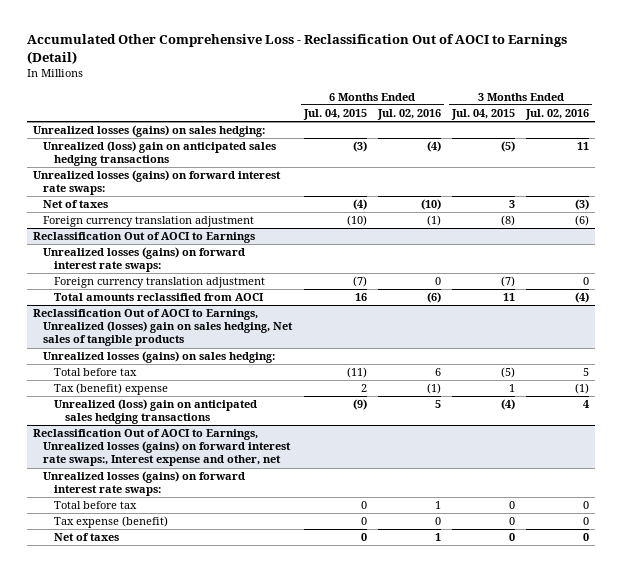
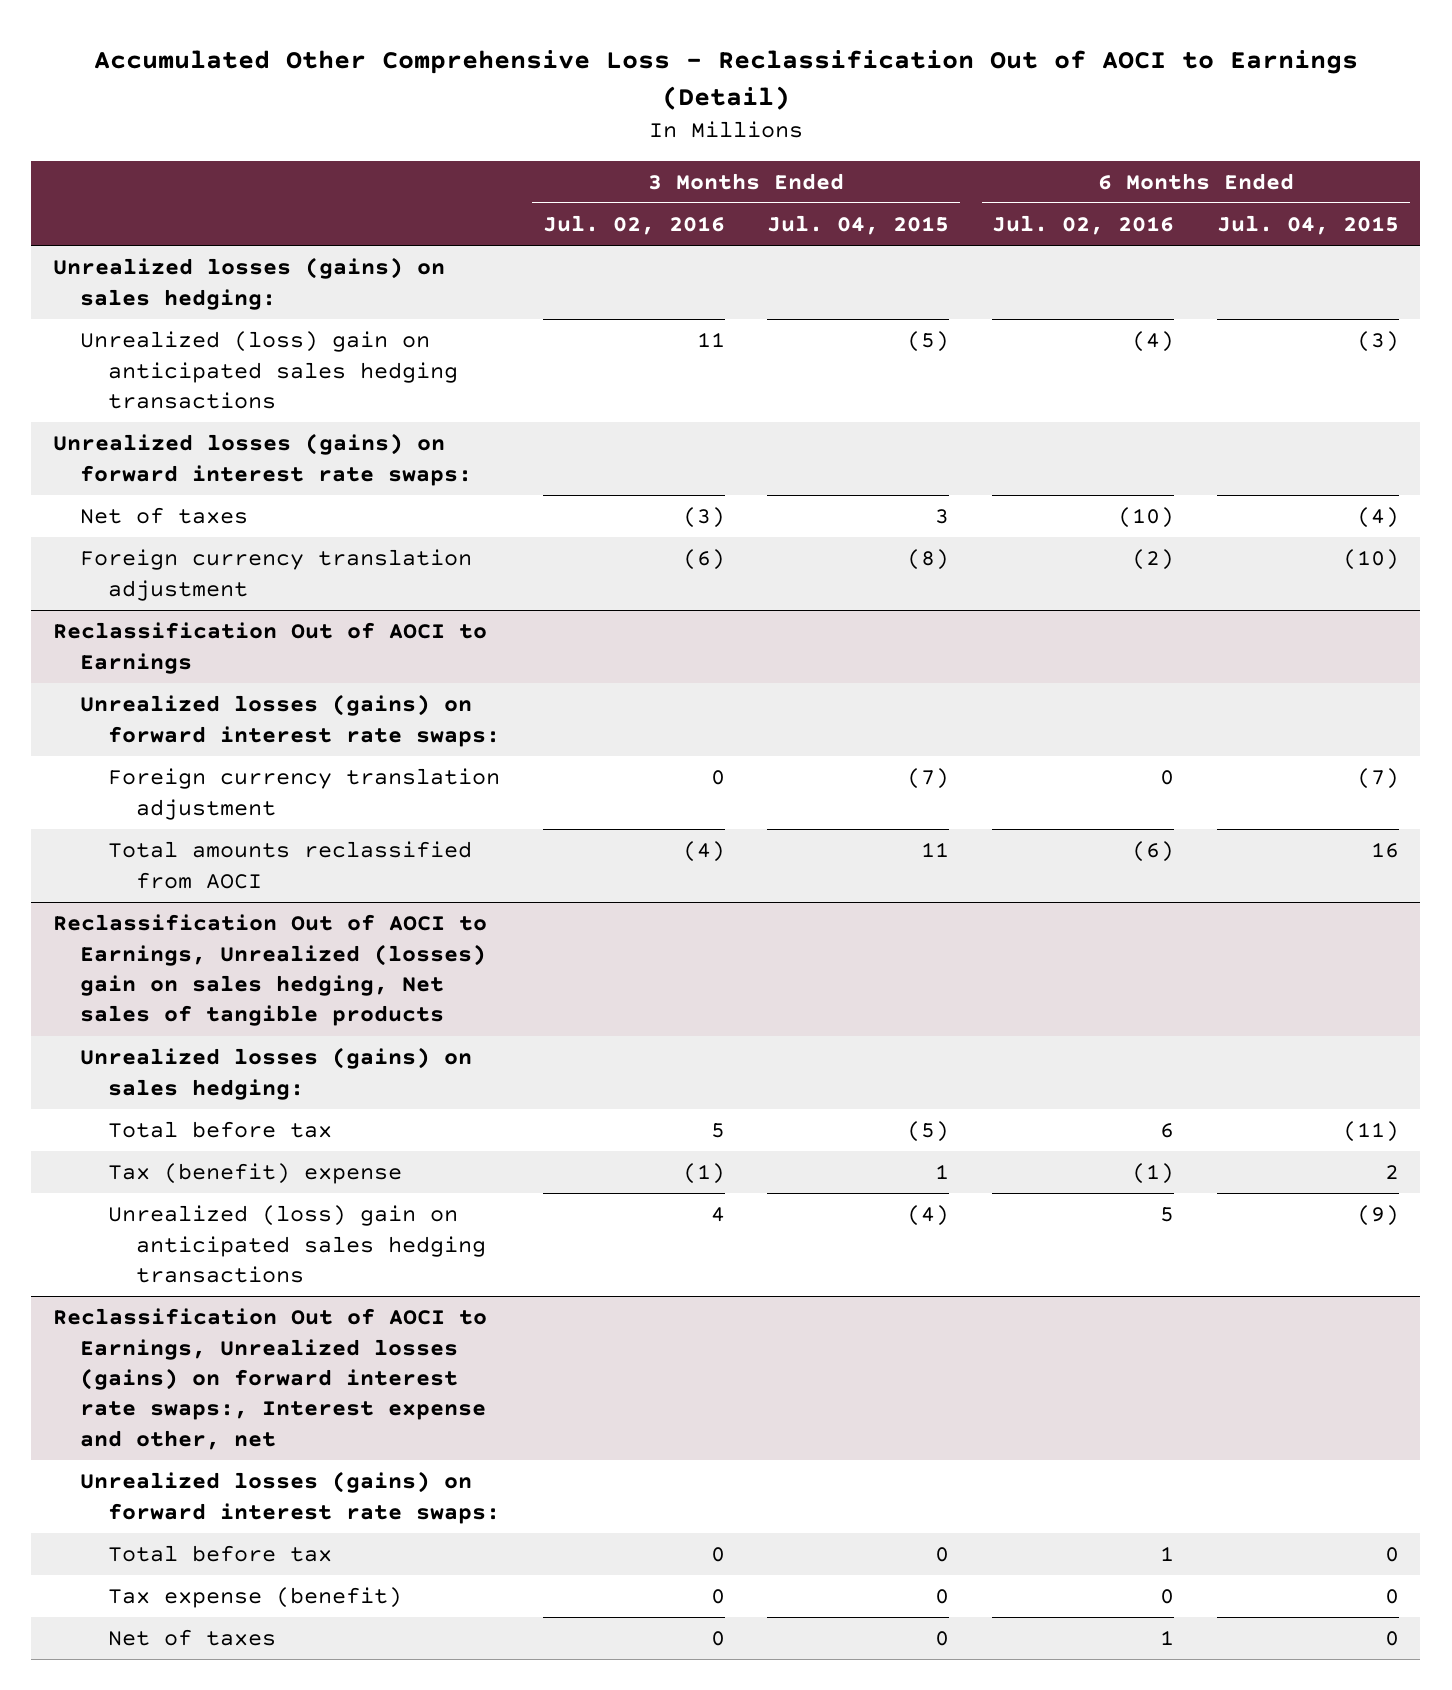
[426,215,441,227] (1) -> [1132,549,1175,571] (2)

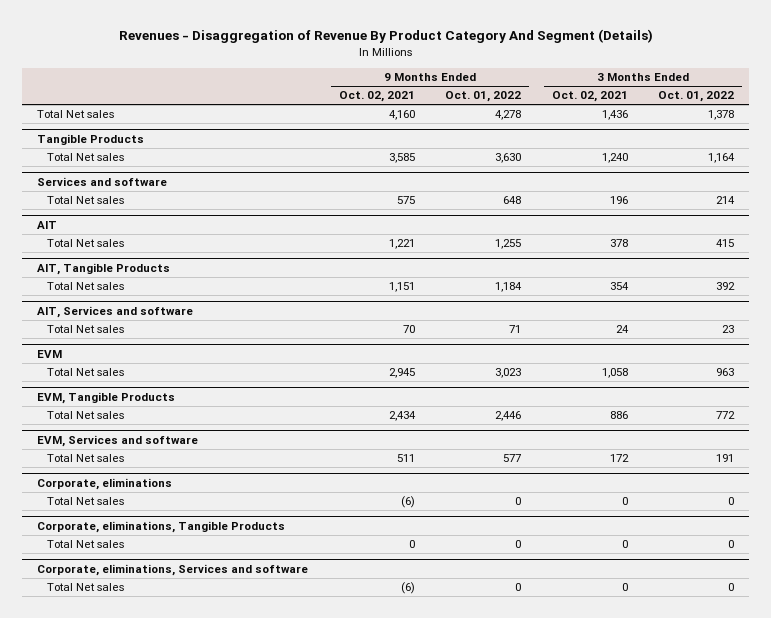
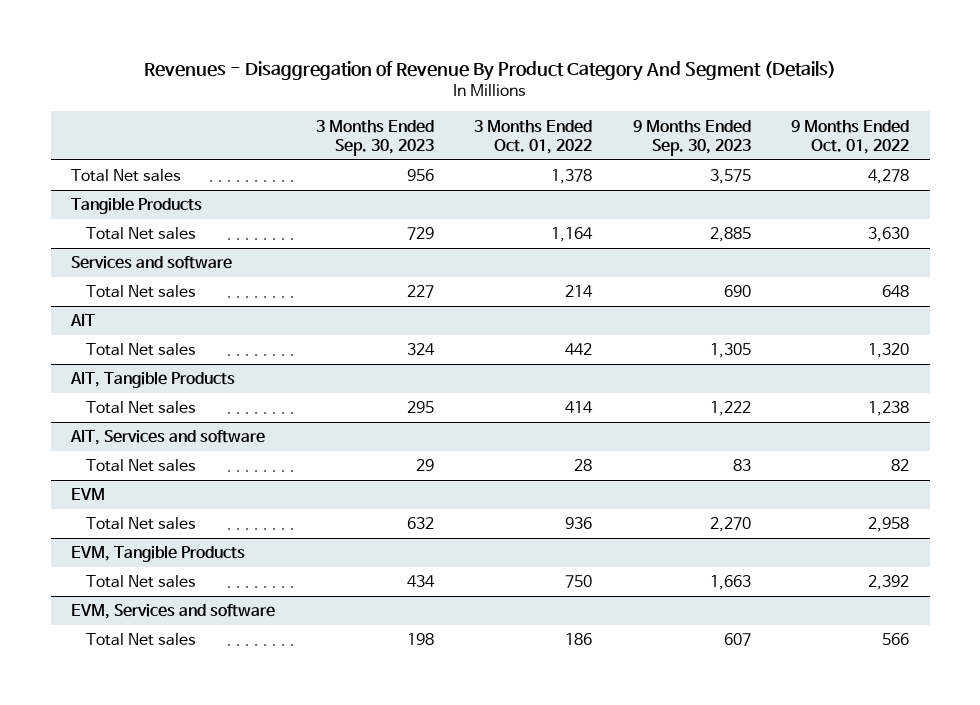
[338,91,415,103] Oct. 02, 2021 -> none
[551,91,628,103] Oct. 02, 2021 -> none
none -> [315,119,434,156] 3 Months Ended Sep. 30, 2023
none -> [632,119,751,156] 9 Months Ended Sep. 30, 2023
[495,239,522,250] 1,255 -> [868,343,910,359] 1,320
[715,239,734,248] 415 -> [565,343,593,356] 442
[495,282,523,293] 1,184 -> [868,401,910,417] 1,238
[715,282,735,291] 392 -> [565,401,594,414] 414
[509,325,522,334] 71 -> [891,459,910,472] 82
[721,325,734,334] 23 -> [574,459,593,472] 28
[495,368,522,379] 3,023 -> [868,517,910,533] 2,958
[715,368,734,377] 963 -> [565,517,593,530] 936
[495,411,522,422] 2,446 -> [868,575,910,591] 2,392
[715,411,735,420] 772 -> [565,575,593,589] 750
[37,478,173,491] Corporate, eliminations -> none
[46,497,124,506] Total Net sales -> none
[37,521,286,534] Corporate, eliminations, Tangible Products -> none
[46,540,124,549] Total Net sales -> none
[37,564,309,577] Corporate, eliminations, Services and software -> none
[46,583,124,592] Total Net sales -> none
[503,454,522,463] 577 -> [882,633,910,646] 566
[715,454,734,463] 191 -> [565,633,593,646] 186

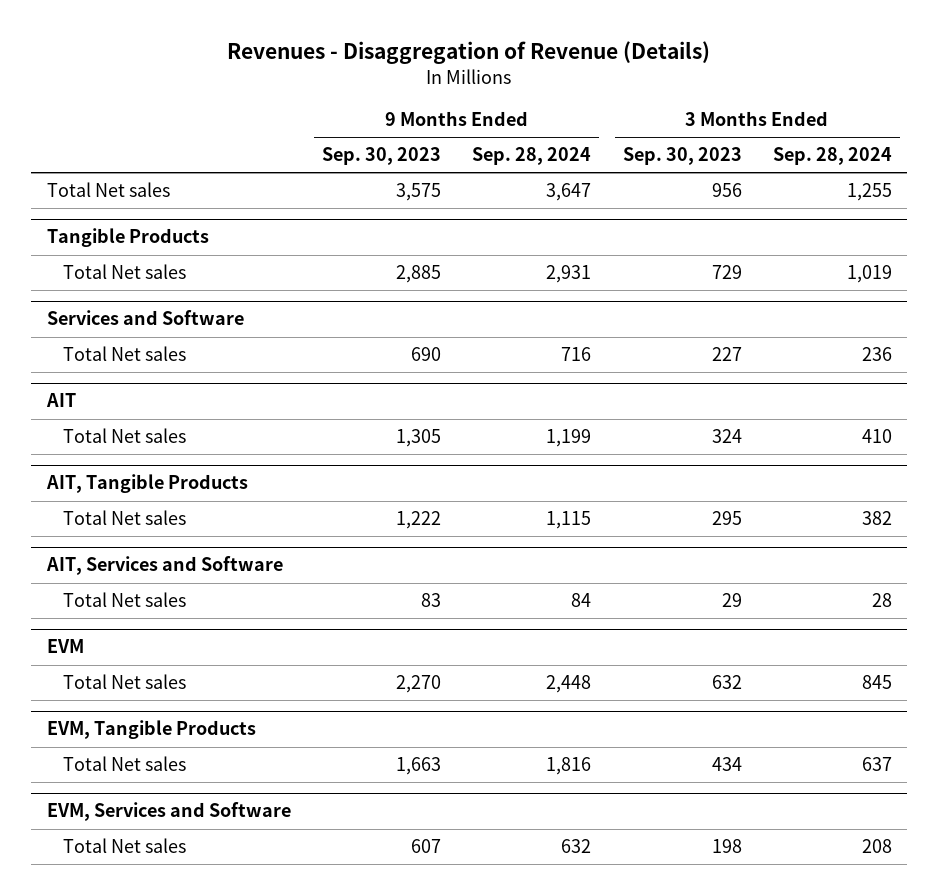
[144,60,837,81] Revenues - Disaggregation of Revenue By Product Category And Segment (Details) -> [227,41,711,65] Revenues - Disaggregation of Revenue (Details)
[474,119,593,154] 3 Months Ended Oct. 01, 2022 -> none
[791,119,910,154] 9 Months Ended Oct. 01, 2022 -> none
none -> [472,147,592,166] Sep. 28, 2024
none -> [772,147,892,166] Sep. 28, 2024
[71,256,233,270] Services and software -> [46,310,244,326] Services and Software
[70,430,266,446] AIT, Services and software -> [45,556,283,576] AIT, Services and Software
[71,604,276,620] EVM, Services and software -> [46,802,291,822] EVM, Services and Software

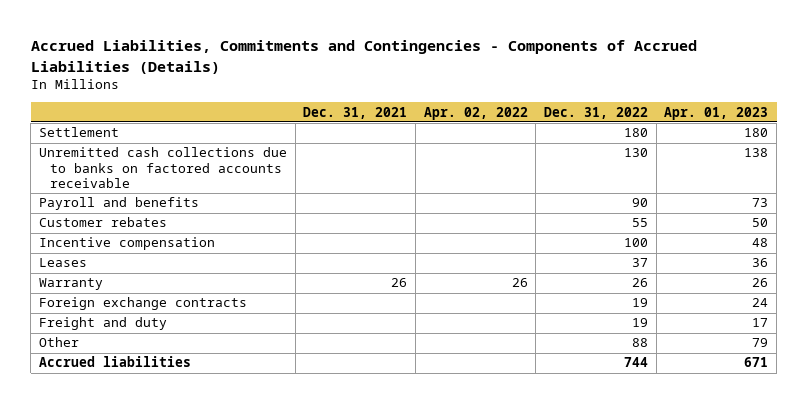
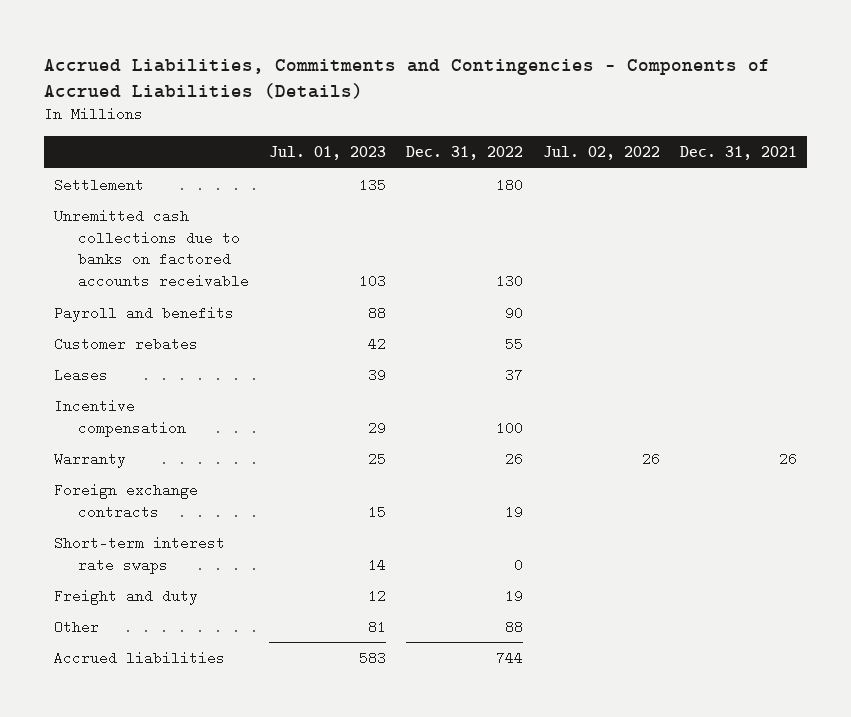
[423,106,528,120] Apr. 02, 2022 -> none
[664,106,769,120] Apr. 01, 2023 -> none
none -> [269,146,387,161] Jul. 01, 2023
none -> [543,146,661,161] Jul. 02, 2022
[38,237,215,251] Incentive compensation -> [54,398,187,437] Incentive compensation
none -> [54,535,226,574] Short-term interest rate swaps

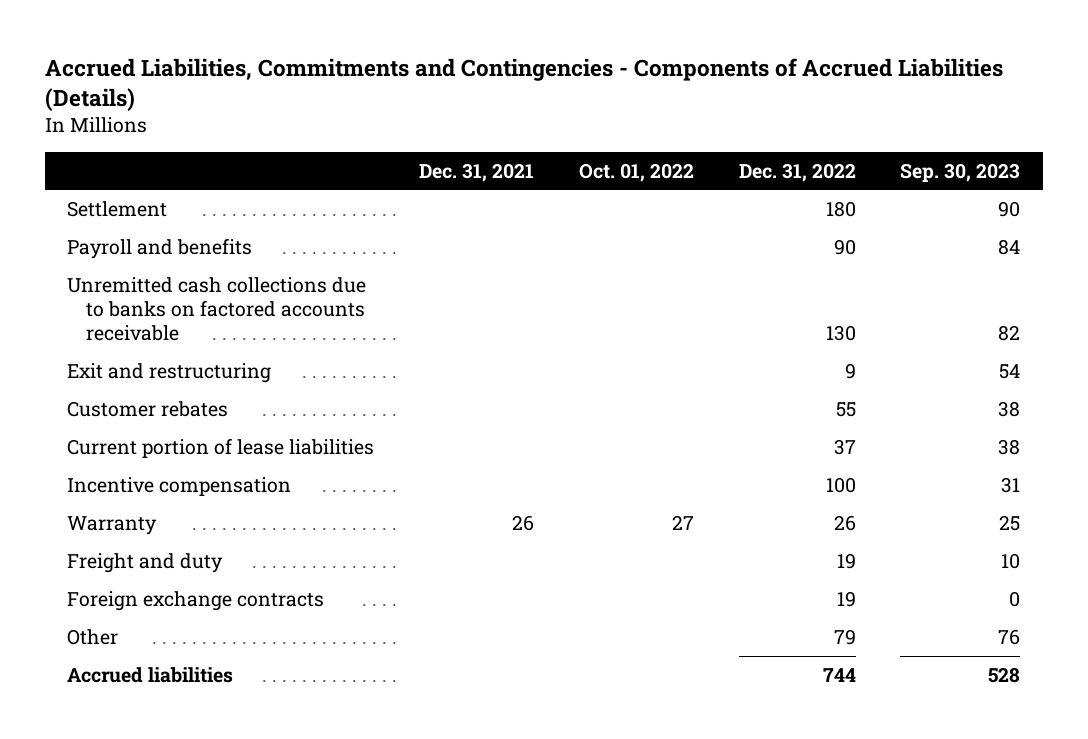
[269,146,387,161] Jul. 01, 2023 -> none
[543,146,661,161] Jul. 02, 2022 -> none
none -> [578,162,694,182] Oct. 01, 2022
none -> [900,162,1021,182] Sep. 30, 2023
[54,208,250,289] Unremitted cash collections due to banks on factored accounts receivable -> [67,276,367,342] Unremitted cash collections due to banks on factored accounts receivable
none -> [67,362,272,383] Exit and restructuring
[54,367,109,382] Leases -> [67,437,375,458] Current portion of lease liabilities
[54,535,226,574] Short-term interest rate swaps -> none
[54,482,199,519] Foreign exchange contracts -> [67,590,325,611] Foreign exchange contracts
[505,619,524,634] 88 -> [833,628,856,645] 79

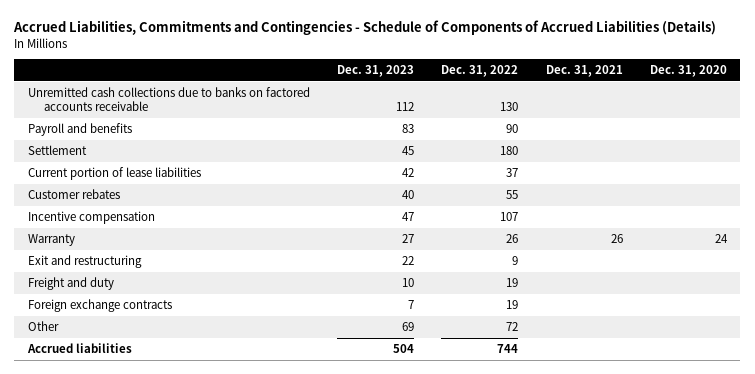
[45,57,1004,111] Accrued Liabilities, Commitments and Contingencies - Components of Accrued Liabilities (Details) -> [13,20,717,36] Accrued Liabilities, Commitments and Contingencies - Schedule of Components of Accrued Liabilities (Details)
[578,162,694,182] Oct. 01, 2022 -> none
[900,162,1021,182] Sep. 30, 2023 -> none
none -> [337,65,415,78] Dec. 31, 2023
none -> [649,65,727,78] Dec. 31, 2020
[67,237,253,259] Payroll and benefits -> [27,123,132,137] Payroll and benefits
[67,200,168,217] Settlement -> [27,145,87,156] Settlement
[67,400,229,417] Customer rebates -> [27,189,120,200] Customer rebates
[825,476,856,493] 100 -> [500,212,519,222] 107
[67,362,272,383] Exit and restructuring -> [27,255,142,269] Exit and restructuring
[833,628,856,645] 79 -> [506,322,519,332] 72

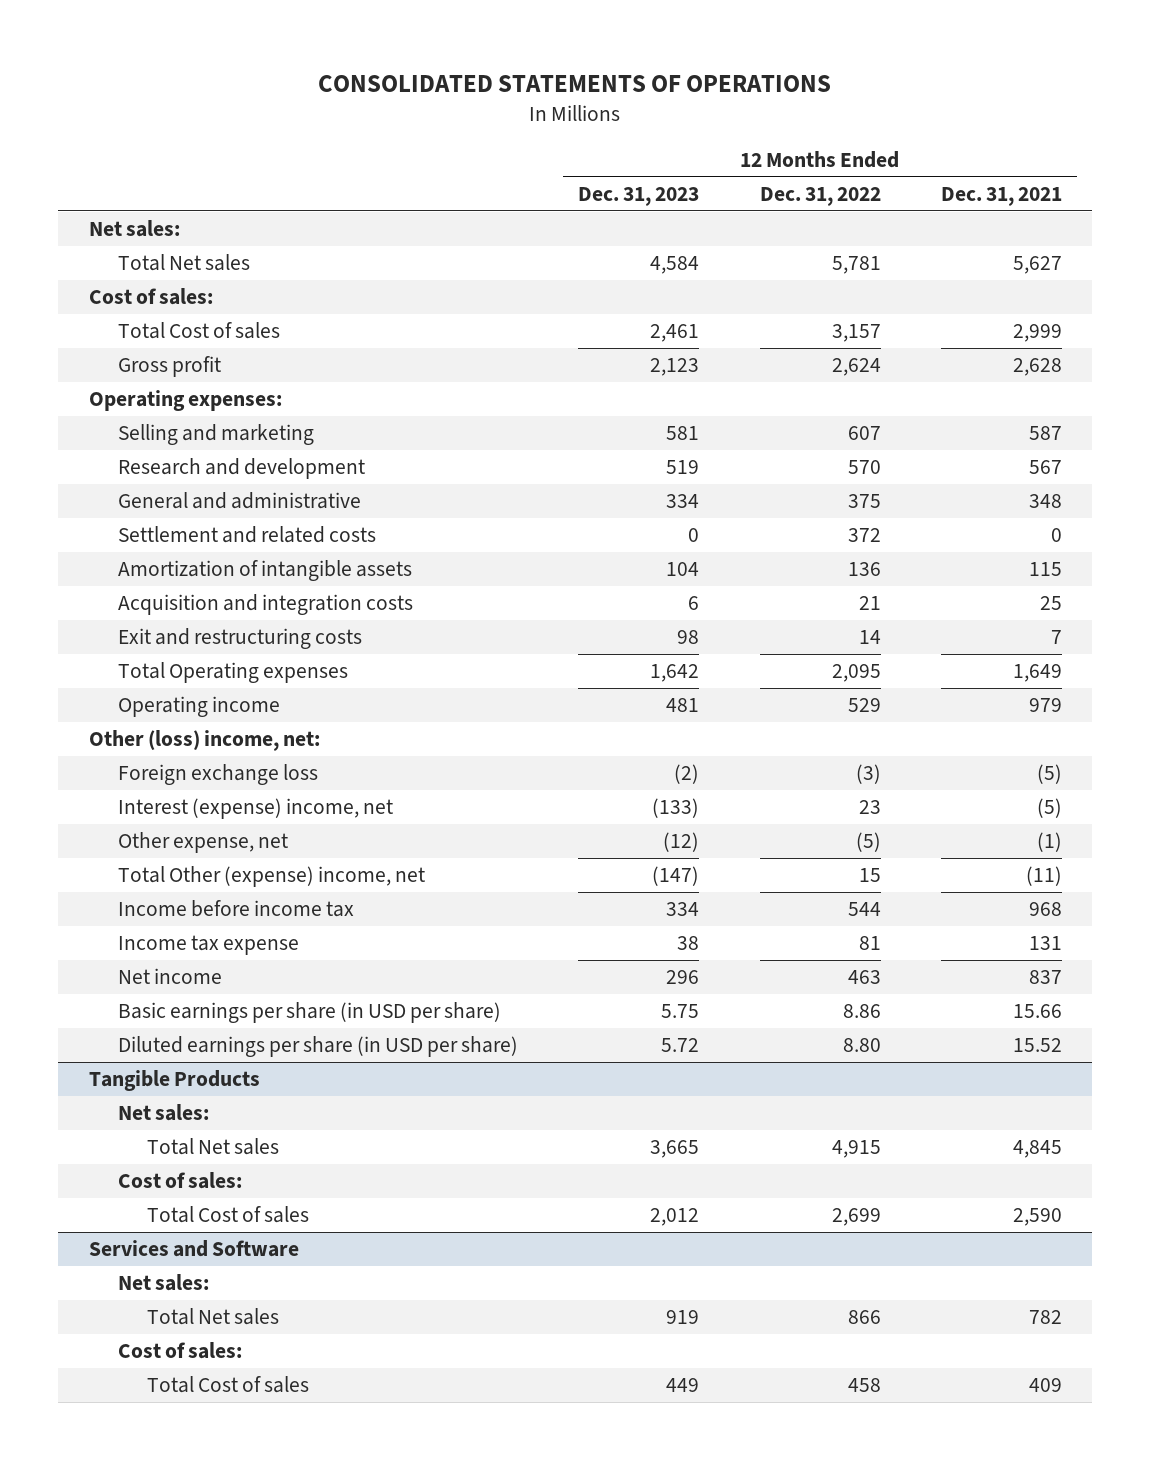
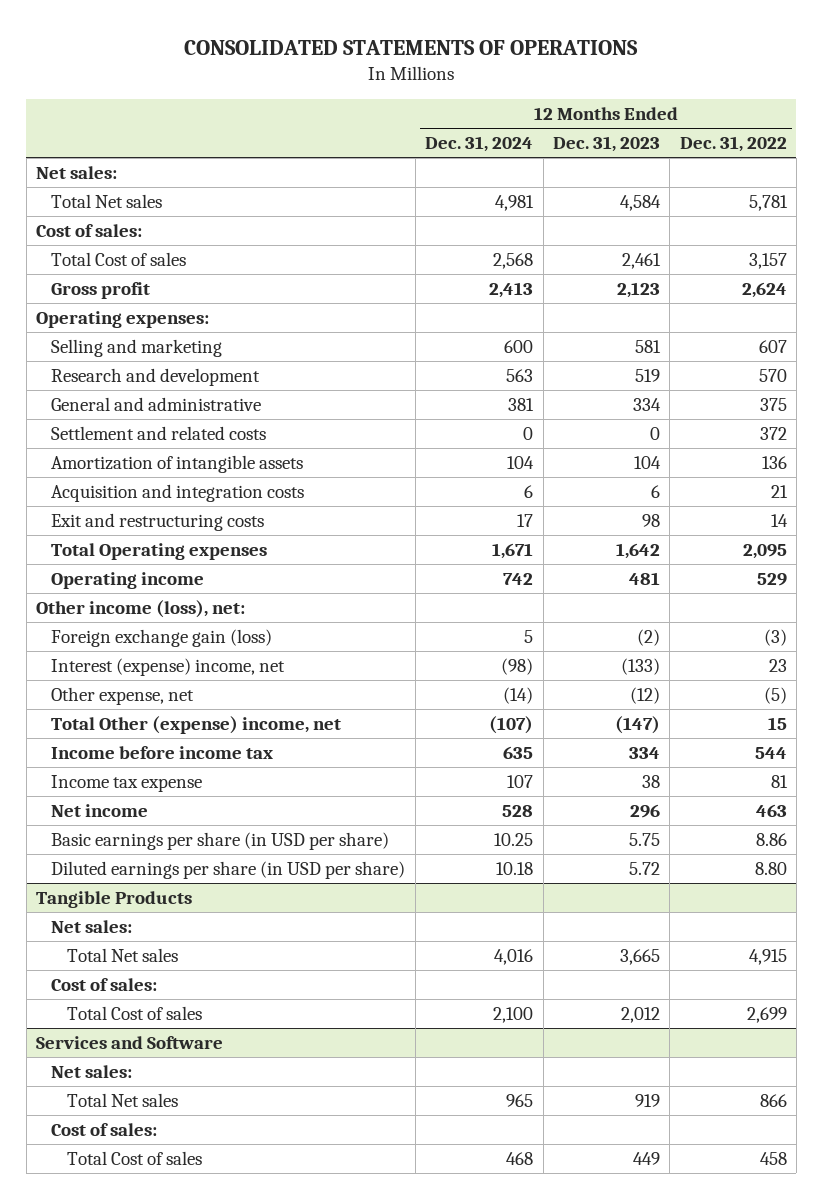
[941,187,1063,207] Dec. 31, 2021 -> none
none -> [425,135,534,152] Dec. 31, 2024
[88,730,320,752] Other (loss) income, net: -> [36,599,246,618] Other income (loss), net:
[117,764,318,786] Foreign exchange loss -> [51,628,273,647] Foreign exchange gain (loss)

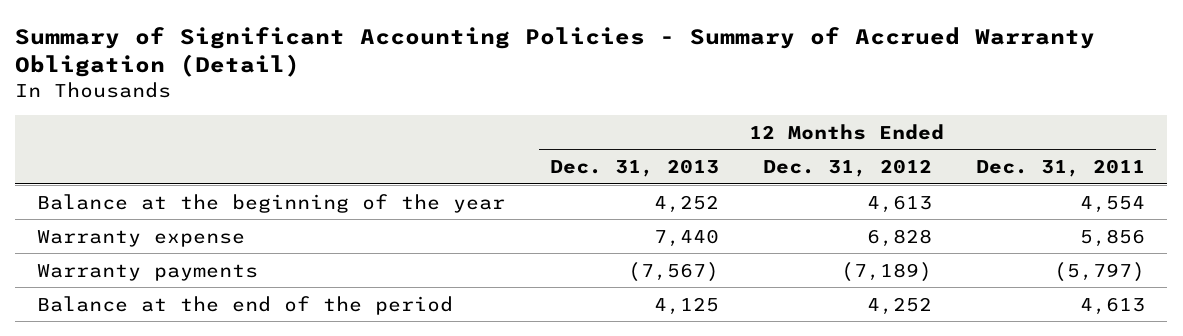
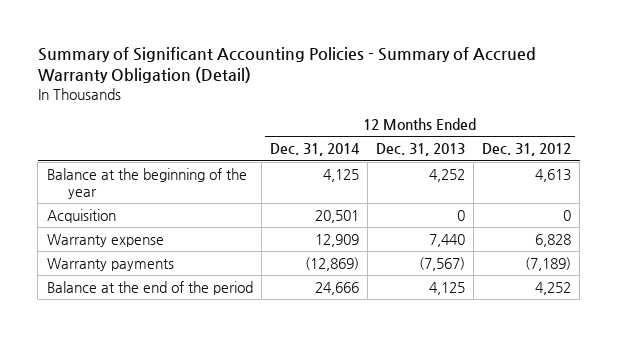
[976,159,1146,178] Dec. 31, 2011 -> none
none -> [269,143,360,157] Dec. 31, 2014
none -> [46,208,116,223] Acquisition

